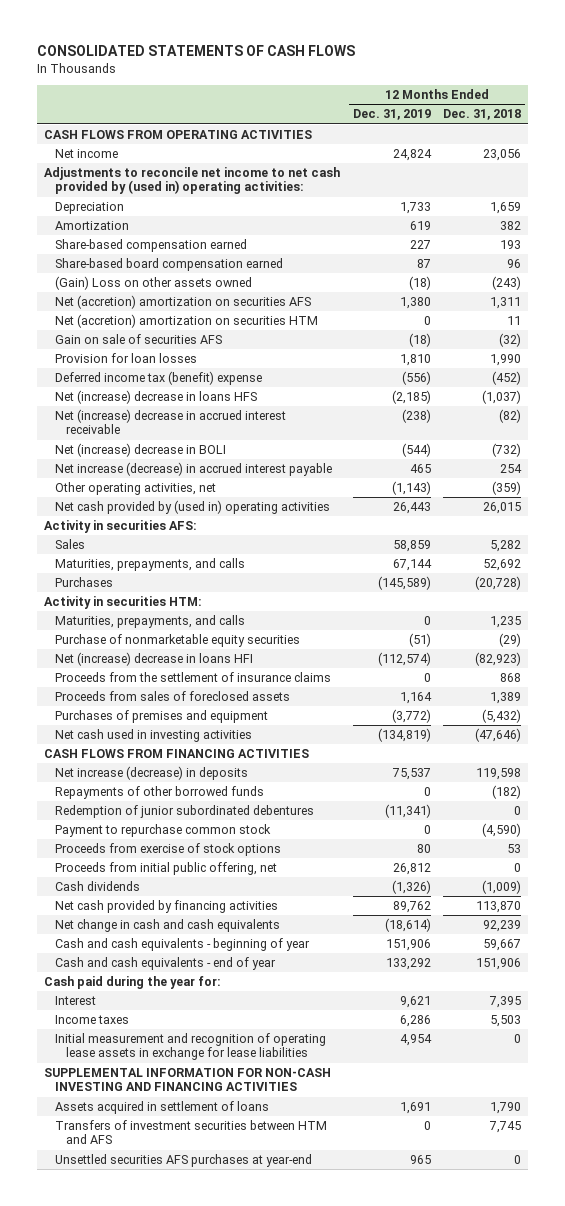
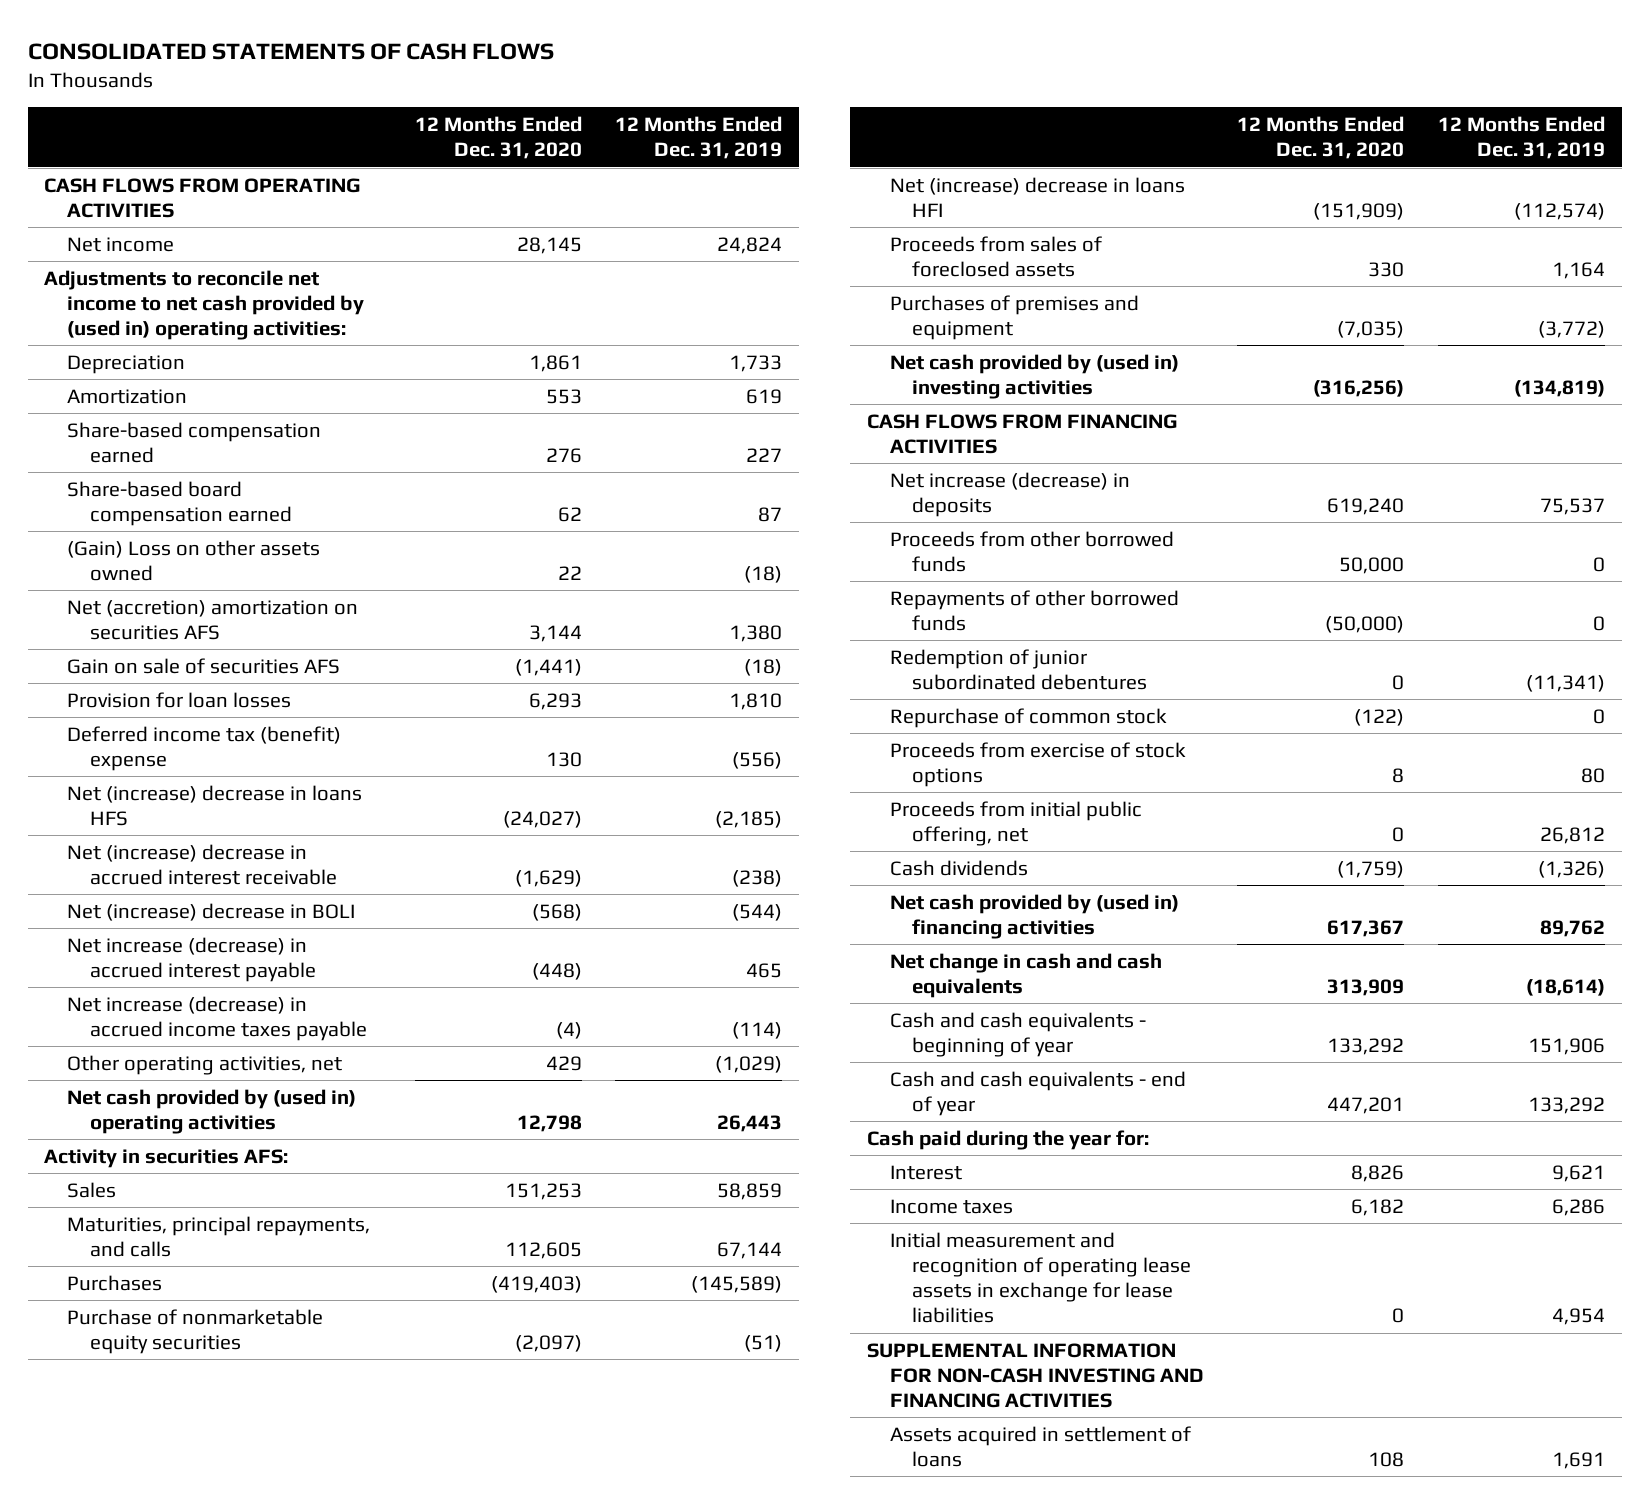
[443,109,522,121] Dec. 31, 2018 -> none
none -> [414,116,582,160] 12 Months Ended Dec. 31, 2020
[55,313,319,328] Net (accretion) amortization on securities HTM -> none
none -> [66,995,367,1041] Net increase (decrease) in accrued income taxes payable
[391,480,431,495] (1,143) -> [715,1055,783,1073] (1,029)
[55,557,246,571] Maturities, prepayments, and calls -> [66,1215,370,1257] Maturities, principal repayments, and calls
[43,595,202,609] Activity in securities HTM: -> none
[55,614,246,628] Maturities, prepayments, and calls -> none
[55,671,332,682] Proceeds from the settlement of insurance claims -> none
[55,728,253,742] Net cash used in investing activities -> [889,353,1179,399] Net cash provided by (used in) investing activities
none -> [889,530,1174,572] Proceeds from other borrowed funds
[55,823,272,837] Payment to repurchase common stock -> [889,707,1167,728] Repurchase of common stock
[55,899,279,913] Net cash provided by financing activities -> [889,893,1179,939] Net cash provided by (used in) financing activities
[55,1119,328,1145] Transfers of investment securities between HTM and AFS -> none
[55,1153,313,1167] Unsettled securities AFS purchases at year-end -> none

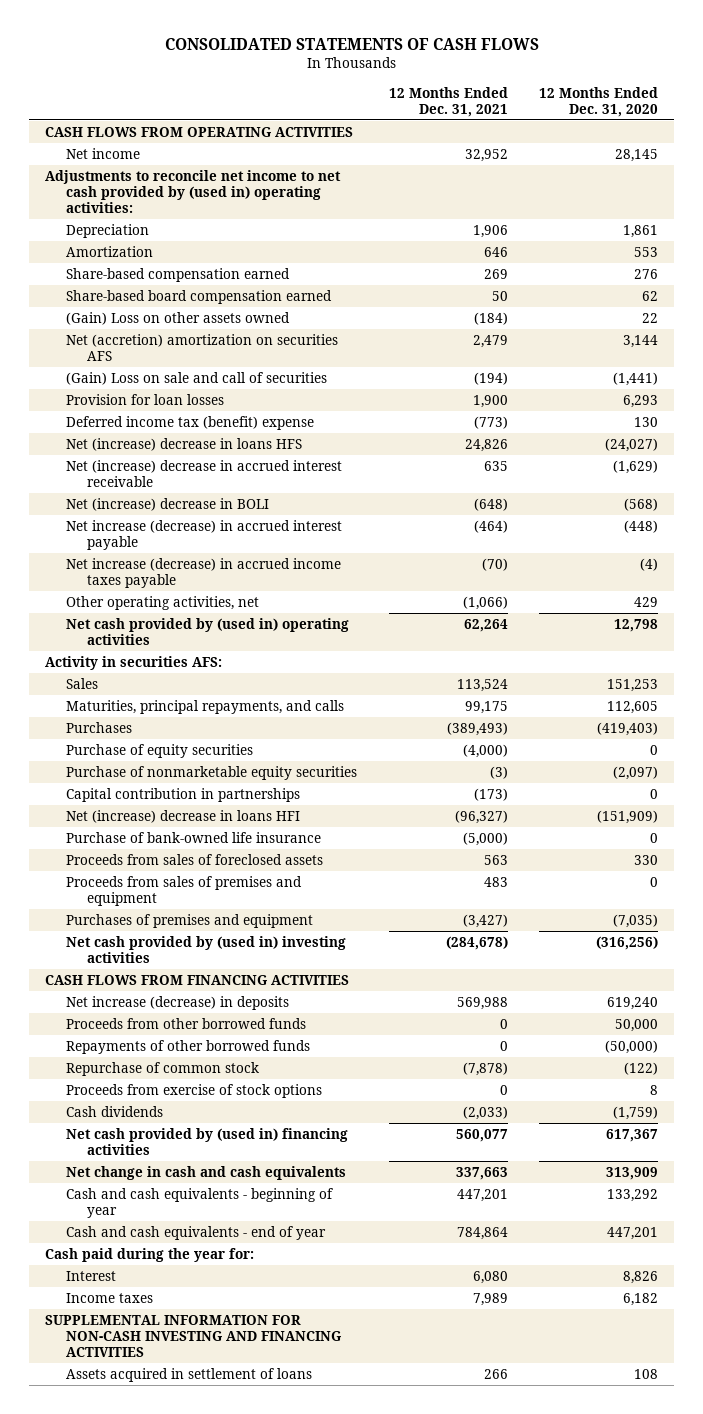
[615,116,783,160] 12 Months Ended Dec. 31, 2019 -> none
none -> [388,86,508,117] 12 Months Ended Dec. 31, 2021
[66,657,340,674] Gain on sale of securities AFS -> [65,371,327,385] (Gain) Loss on sale and call of securities
none -> [65,743,253,758] Purchase of equity securities
none -> [65,787,300,802] Capital contribution in partnerships
none -> [65,831,321,843] Purchase of bank-owned life insurance
none -> [65,875,302,906] Proceeds from sales of premises and equipment
[889,648,1148,690] Redemption of junior subordinated debentures -> none
[889,800,1142,846] Proceeds from initial public offering, net -> none
[889,1231,1192,1324] Initial measurement and recognition of operating lease assets in exchange for lease liabilities -> none

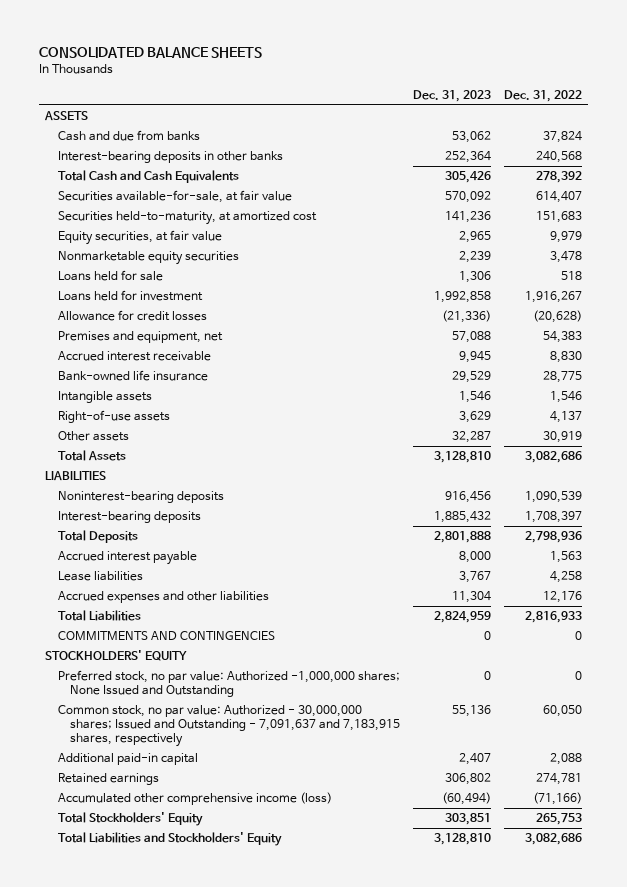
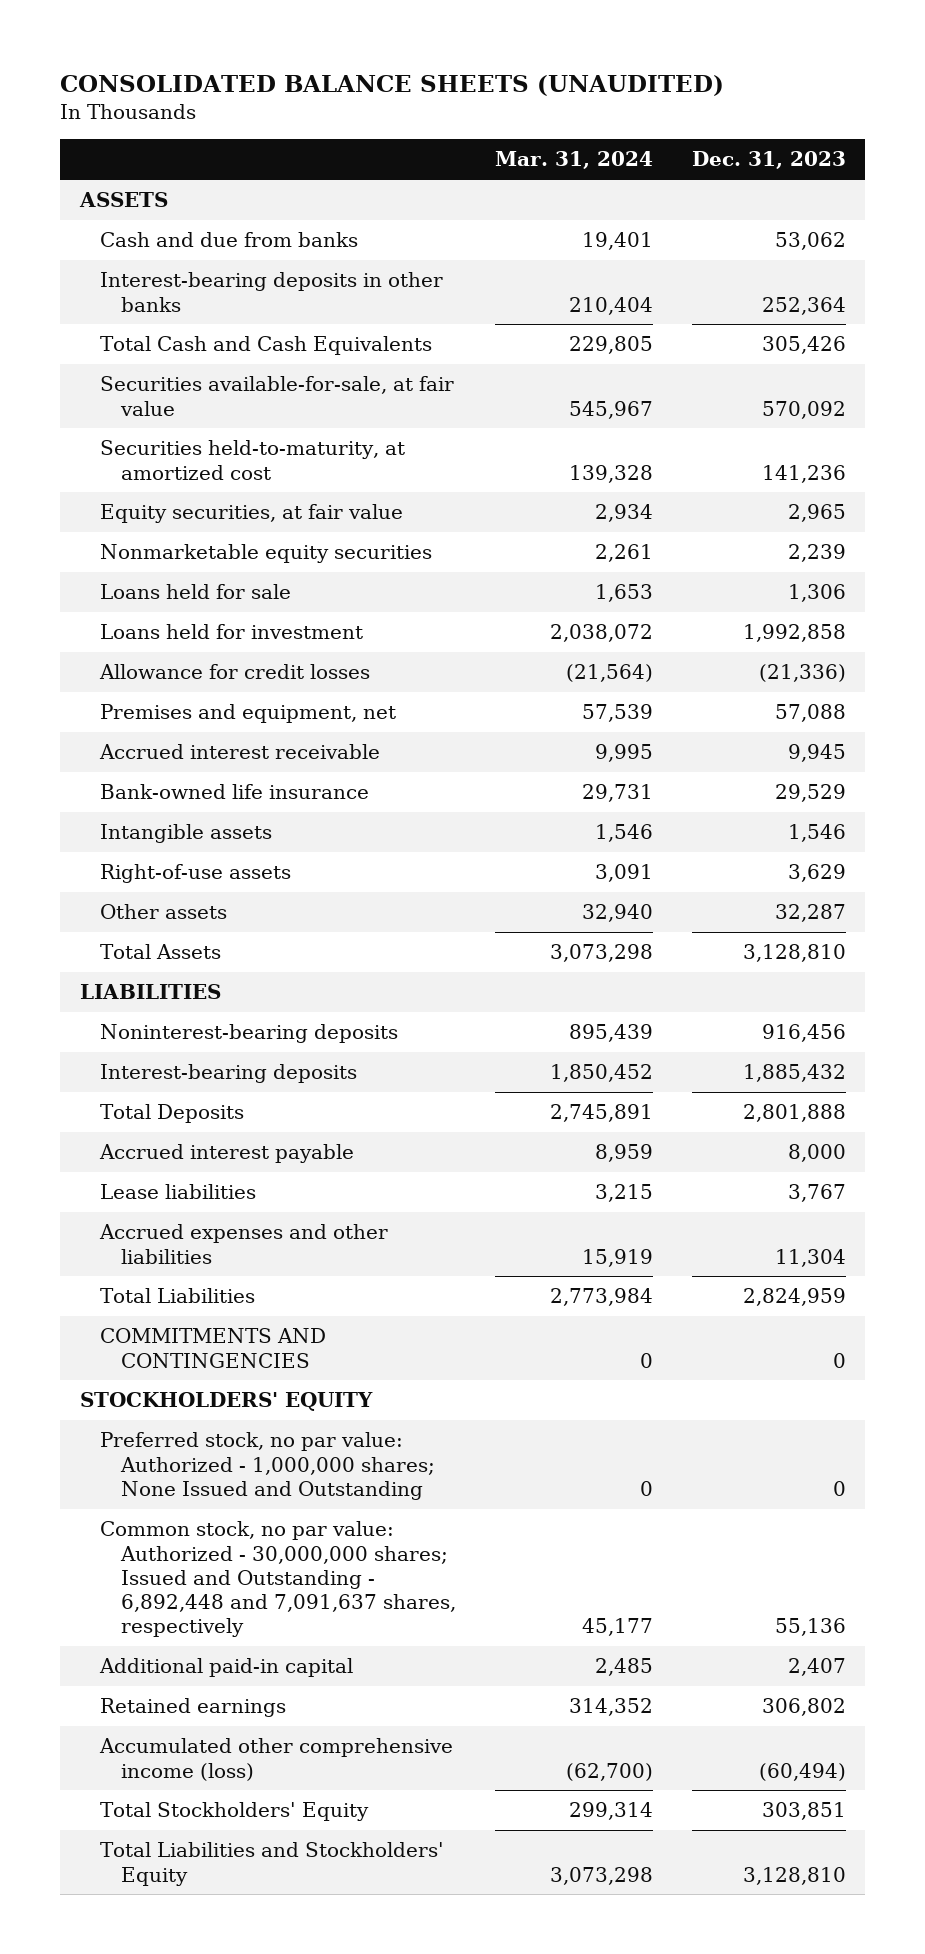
[38,47,262,59] CONSOLIDATED BALANCE SHEETS -> [60,74,725,96] CONSOLIDATED BALANCE SHEETS (UNAUDITED)
[503,89,582,102] Dec. 31, 2022 -> none
none -> [494,151,653,170] Mar. 31, 2024
[57,670,400,698] Preferred stock, no par value: Authorized -1,000,000 shares; None Issued and Outstanding -> [100,1432,436,1500] Preferred stock, no par value: Authorized - 1,000,000 shares; None Issued and Outstanding
[57,705,401,748] Common stock, no par value: Authorized - 30,000,000 shares; Issued and Outstanding - 7,091,637 and 7,183,915 shares, respectively -> [100,1521,457,1638] Common stock, no par value: Authorized - 30,000,000 shares; Issued and Outstanding - 6,892,448 and 7,091,637 shares, respectively

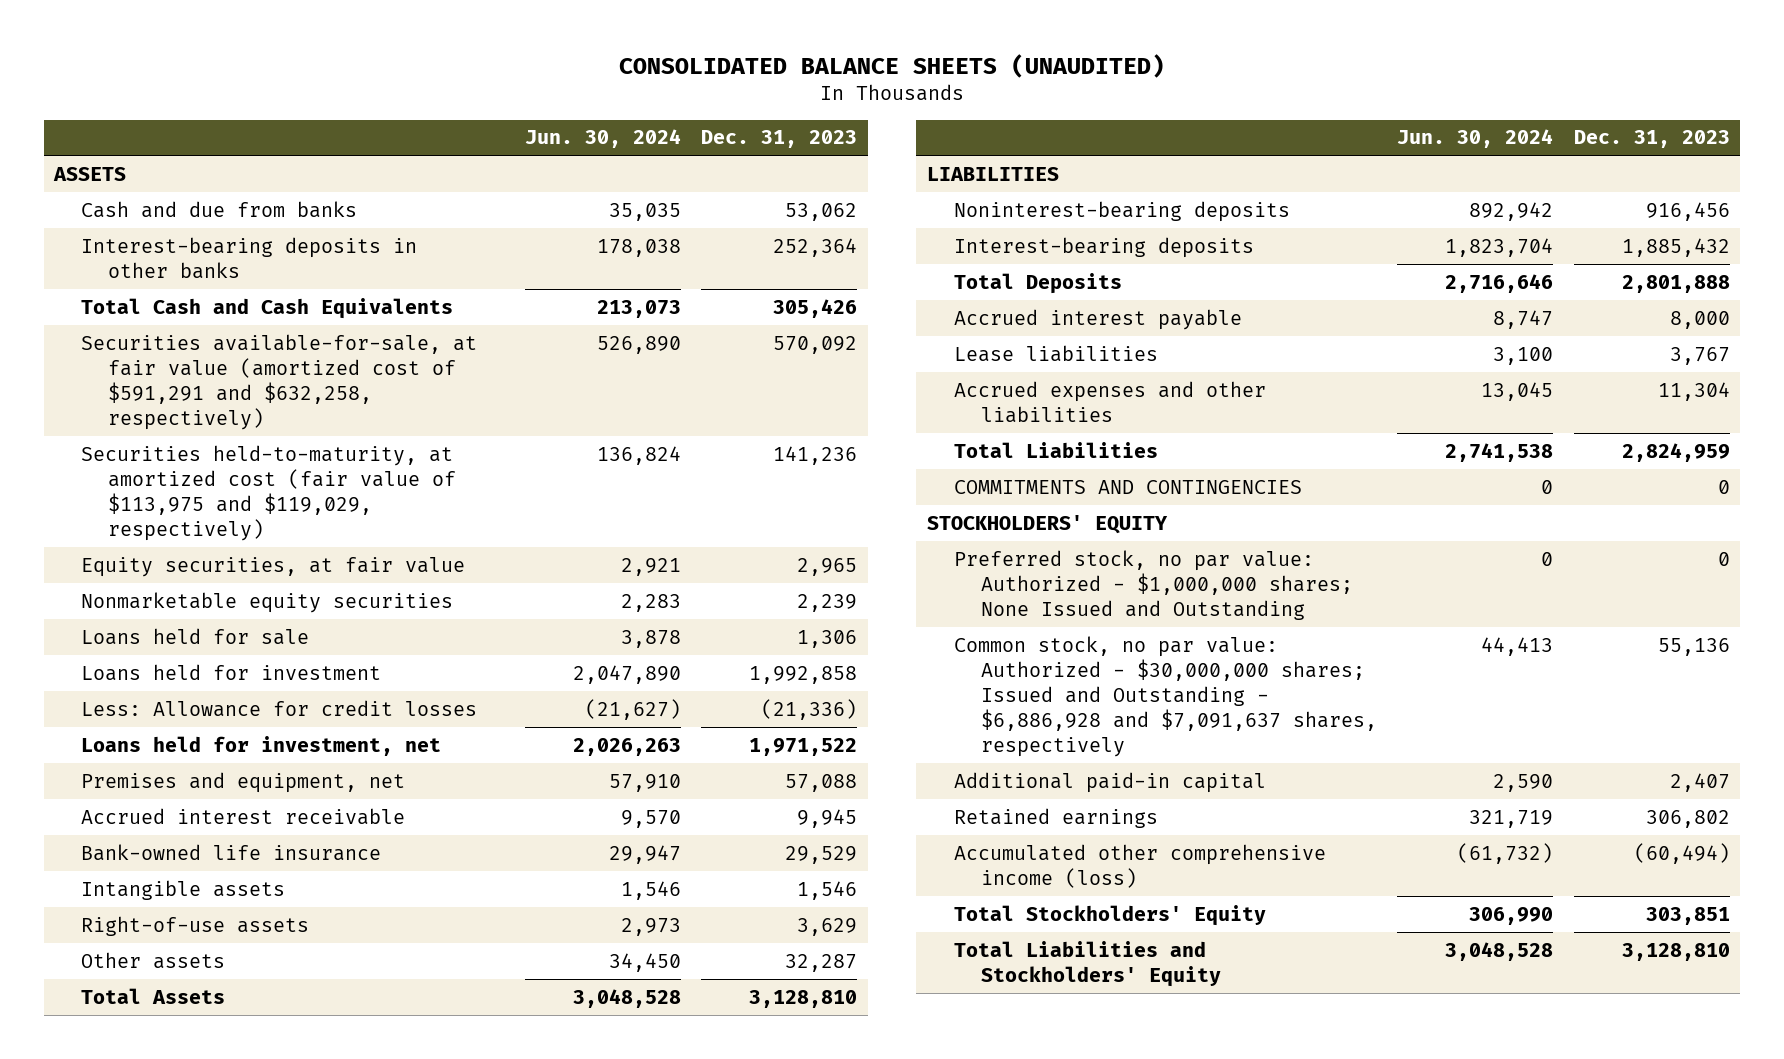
[494,151,653,170] Mar. 31, 2024 -> none
none -> [524,129,681,149] Jun. 30, 2024
[100,376,455,416] Securities available-for-sale, at fair value -> [81,333,478,430] Securities available-for-sale, at fair value (amortized cost of $591,291 and $632,258, respectively)
[100,440,406,480] Securities held-to-maturity, at amortized cost -> [81,444,457,541] Securities held-to-maturity, at amortized cost (fair value of $113,975 and $119,029, respectively)
[99,664,371,680] Allowance for credit losses -> [81,699,478,717] Less: Allowance for credit losses
none -> [81,735,442,756] Loans held for investment, net
[100,1432,436,1500] Preferred stock, no par value: Authorized - 1,000,000 shares; None Issued and Outstanding -> [953,549,1353,620] Preferred stock, no par value: Authorized - $1,000,000 shares; None Issued and Outstanding
[100,1521,457,1638] Common stock, no par value: Authorized - 30,000,000 shares; Issued and Outstanding - 6,892,448 and 7,091,637 shares, respectively -> [953,635,1377,757] Common stock, no par value: Authorized - $30,000,000 shares; Issued and Outstanding - $6,886,928 and $7,091,637 shares, respectively

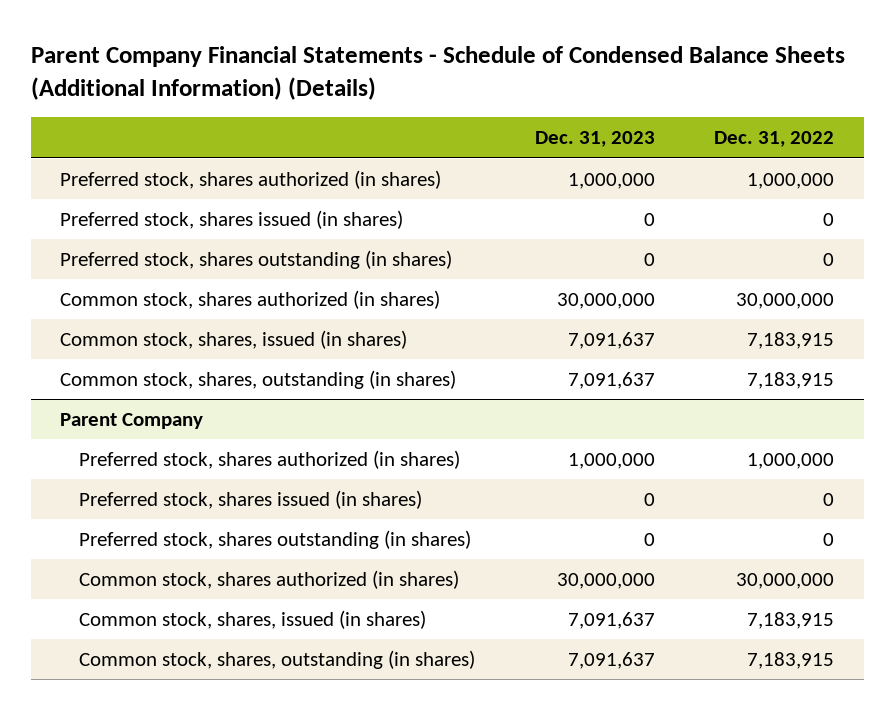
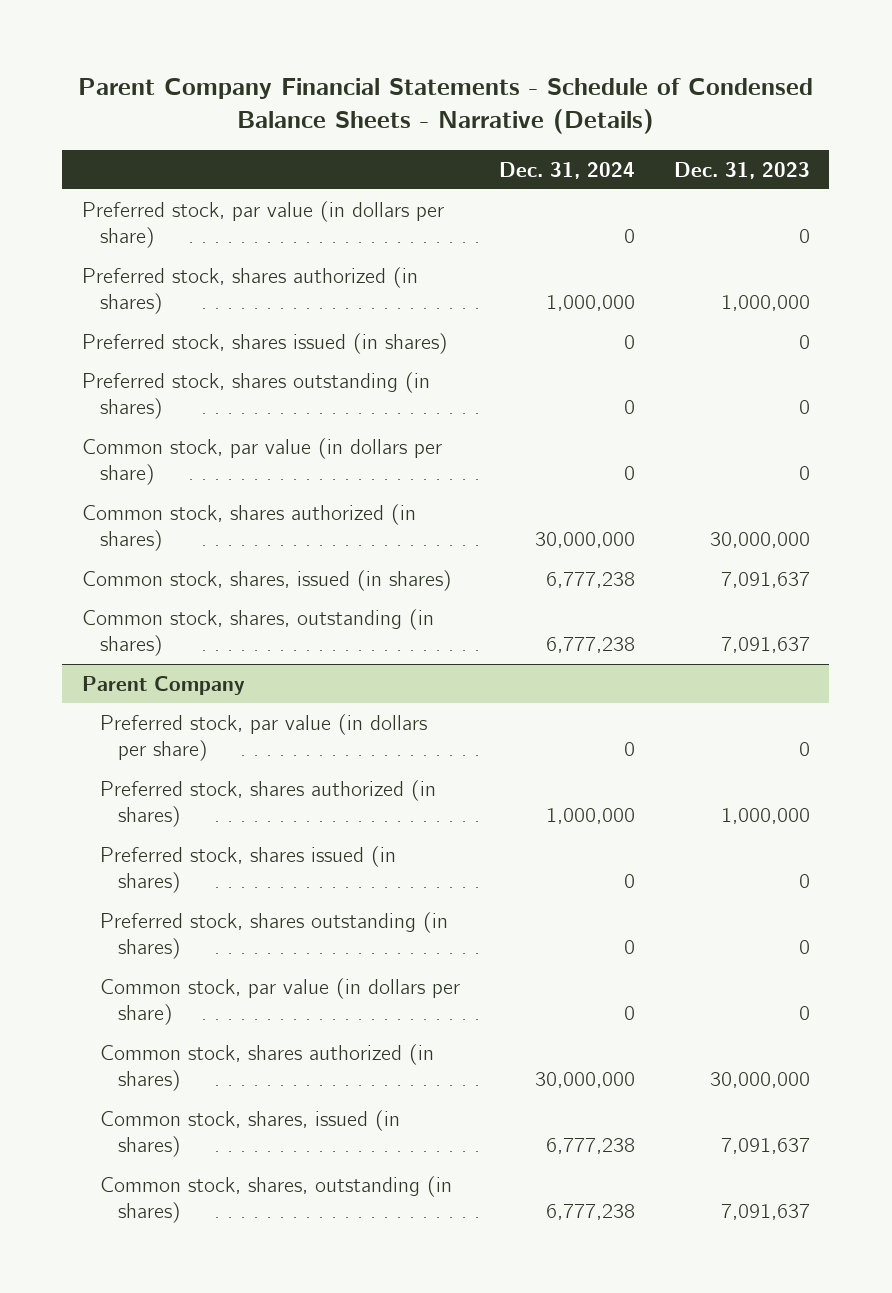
[30,46,845,101] Parent Company Financial Statements - Schedule of Condensed Balance Sheets (Additional Information) (Details) -> [77,78,813,135] Parent Company Financial Statements - Schedule of Condensed Balance Sheets - Narrative (Details)
[714,131,835,148] Dec. 31, 2022 -> none
none -> [499,161,636,179] Dec. 31, 2024
none -> [81,201,444,249] Preferred stock, par value (in dollars per share)
none -> [81,438,442,486] Common stock, par value (in dollars per share)
none -> [100,714,428,762] Preferred stock, par value (in dollars per share)
none -> [100,978,461,1026] Common stock, par value (in dollars per share)

